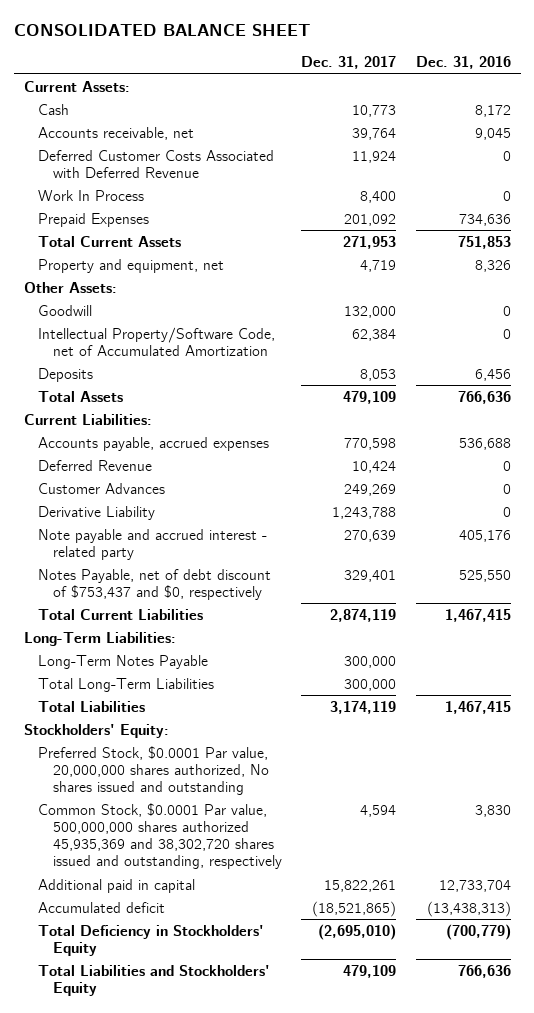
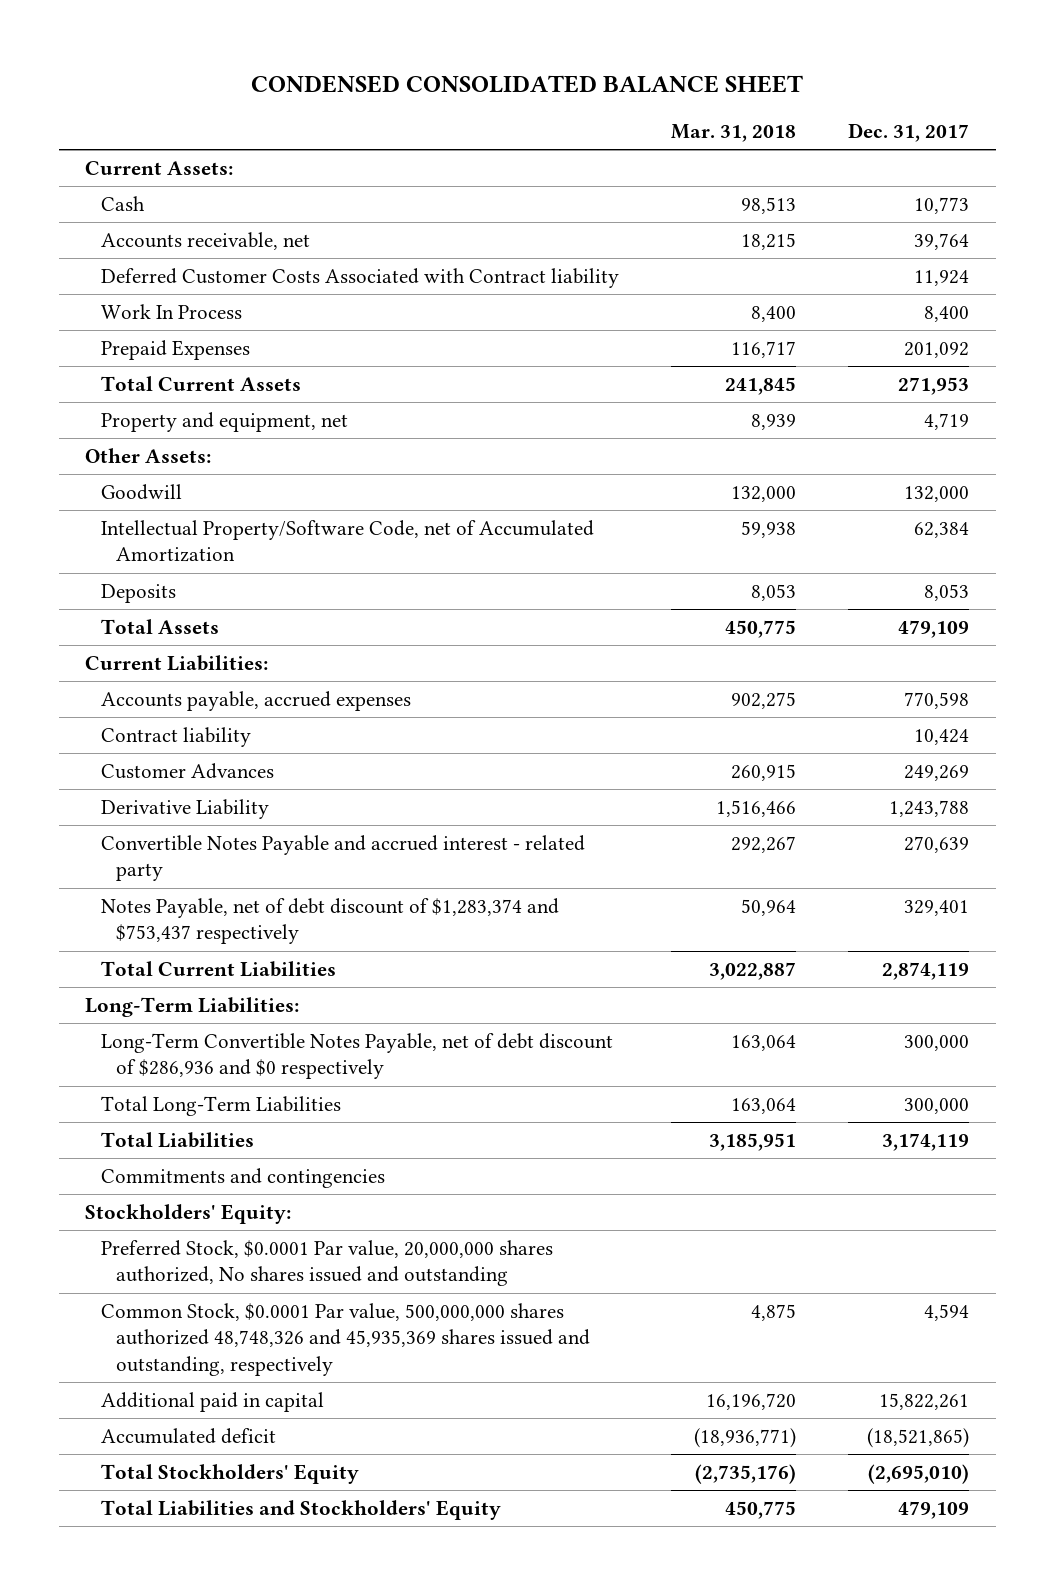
[13,24,310,37] CONSOLIDATED BALANCE SHEET -> [251,74,804,93] CONDENSED CONSOLIDATED BALANCE SHEET
[415,56,511,70] Dec. 31, 2016 -> none
none -> [671,124,797,143] Mar. 31, 2018
[38,149,275,178] Deferred Customer Costs Associated with Deferred Revenue -> [100,268,619,289] Deferred Customer Costs Associated with Contract liability
[38,459,153,471] Deferred Revenue -> [100,727,251,748] Contract liability
[38,528,268,560] Note payable and accrued interest - related party -> [100,835,585,882] Convertible Notes Payable and accrued interest - related party
[38,568,272,600] Notes Payable, net of debt discount of $753,437 and $0, respectively -> [100,898,559,945] Notes Payable, net of debt discount of $1,283,374 and $753,437 respectively
[38,654,209,669] Long-Term Notes Payable -> [100,1033,613,1080] Long-Term Convertible Notes Payable, net of debt discount of $286,936 and $0 respectively
none -> [100,1168,385,1189] Commitments and contingencies
[38,802,282,869] Common Stock, $0.0001 Par value, 500,000,000 shares authorized 45,935,369 and 38,302,720 shares issued and outstanding, respectively -> [100,1303,591,1376] Common Stock, $0.0001 Par value, 500,000,000 shares authorized 48,748,326 and 45,935,369 shares issued and outstanding, respectively
[38,924,265,956] Total Deficiency in Stockholders' Equity -> [100,1464,359,1485] Total Stockholders' Equity

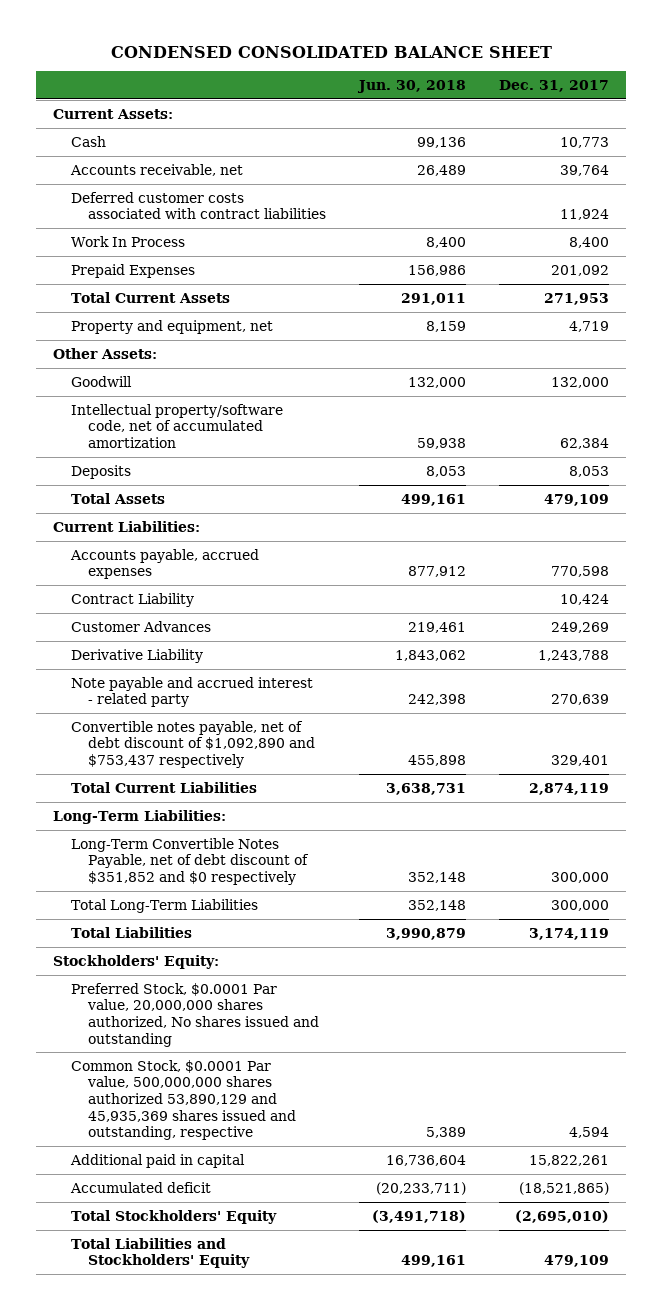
[671,124,797,143] Mar. 31, 2018 -> none
none -> [357,80,467,94] Jun. 30, 2018
[100,268,619,289] Deferred Customer Costs Associated with Contract liability -> [70,191,327,220] Deferred customer costs associated with contract liabilities
[100,520,594,563] Intellectual Property/Software Code, net of Accumulated Amortization -> [70,403,283,448] Intellectual property/software code, net of accumulated amortization
[100,727,251,748] Contract liability -> [70,592,194,607] Contract Liability
[100,835,585,882] Convertible Notes Payable and accrued interest - related party -> [70,676,313,708] Note payable and accrued interest - related party
[100,898,559,945] Notes Payable, net of debt discount of $1,283,374 and $753,437 respectively -> [70,720,316,768] Convertible notes payable, net of debt discount of $1,092,890 and $753,437 respectively
[100,1033,613,1080] Long-Term Convertible Notes Payable, net of debt discount of $286,936 and $0 respectively -> [70,837,310,885] Long-Term Convertible Notes Payable, net of debt discount of $351,852 and $0 respectively
[100,1168,385,1189] Commitments and contingencies -> none
[100,1303,591,1376] Common Stock, $0.0001 Par value, 500,000,000 shares authorized 48,748,326 and 45,935,369 shares issued and outstanding, respectively -> [70,1059,297,1141] Common Stock, $0.0001 Par value, 500,000,000 shares authorized 53,890,129 and 45,935,369 shares issued and outstanding, respective

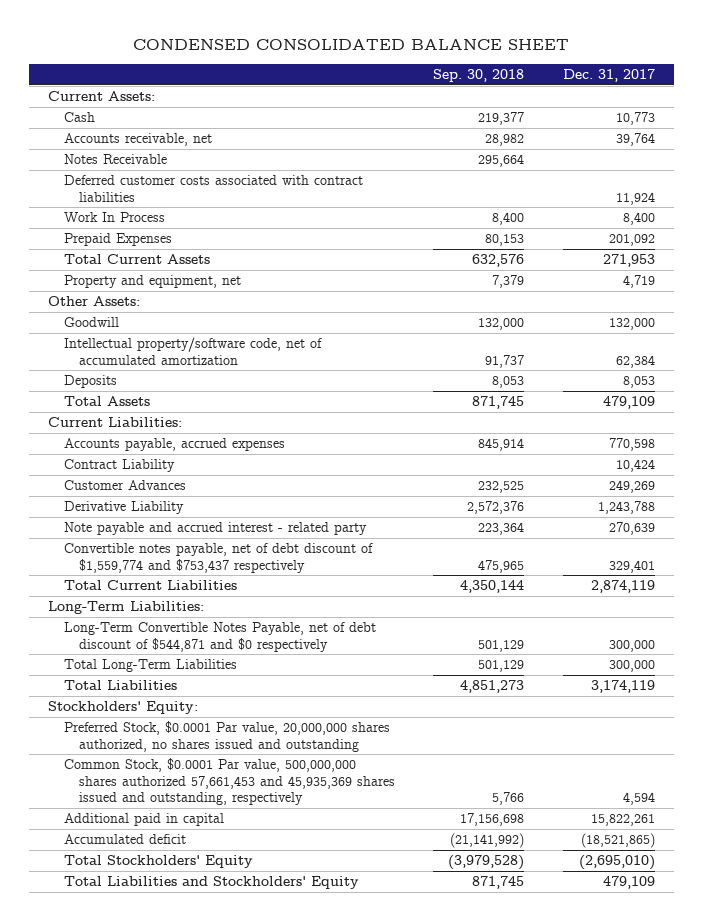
[357,80,467,94] Jun. 30, 2018 -> none
none -> [433,68,525,82] Sep. 30, 2018
none -> [63,154,167,165] Notes Receivable
[70,720,316,768] Convertible notes payable, net of debt discount of $1,092,890 and $753,437 respectively -> [63,543,373,573] Convertible notes payable, net of debt discount of $1,559,774 and $753,437 respectively
[70,837,310,885] Long-Term Convertible Notes Payable, net of debt discount of $351,852 and $0 respectively -> [63,622,376,652] Long-Term Convertible Notes Payable, net of debt discount of $544,871 and $0 respectively
[70,982,320,1047] Preferred Stock, $0.0001 Par value, 20,000,000 shares authorized, No shares issued and outstanding -> [63,721,390,752] Preferred Stock, $0.0001 Par value, 20,000,000 shares authorized, no shares issued and outstanding
[70,1059,297,1141] Common Stock, $0.0001 Par value, 500,000,000 shares authorized 53,890,129 and 45,935,369 shares issued and outstanding, respective -> [63,758,396,806] Common Stock, $0.0001 Par value, 500,000,000 shares authorized 57,661,453 and 45,935,369 shares issued and outstanding, respectively

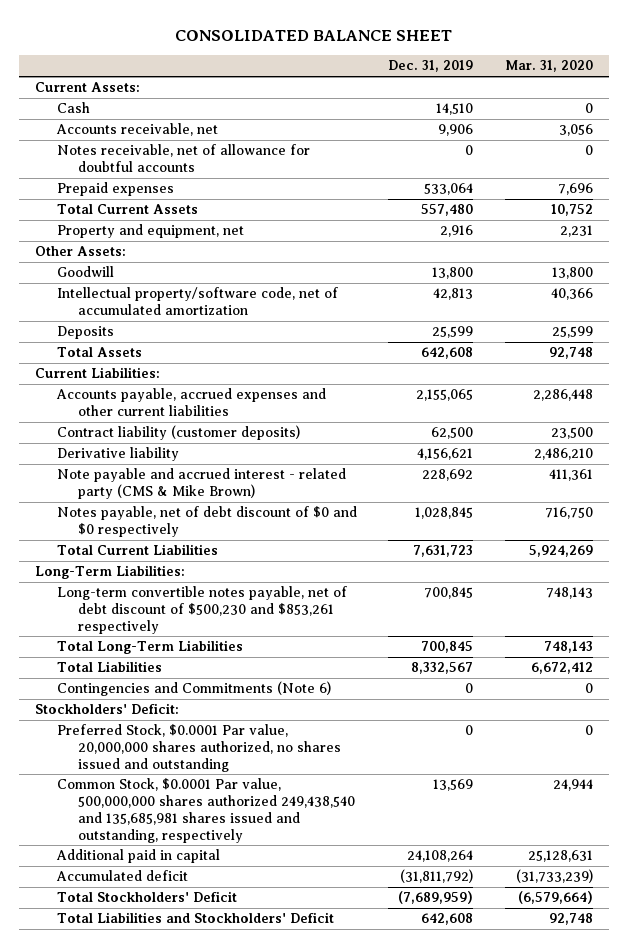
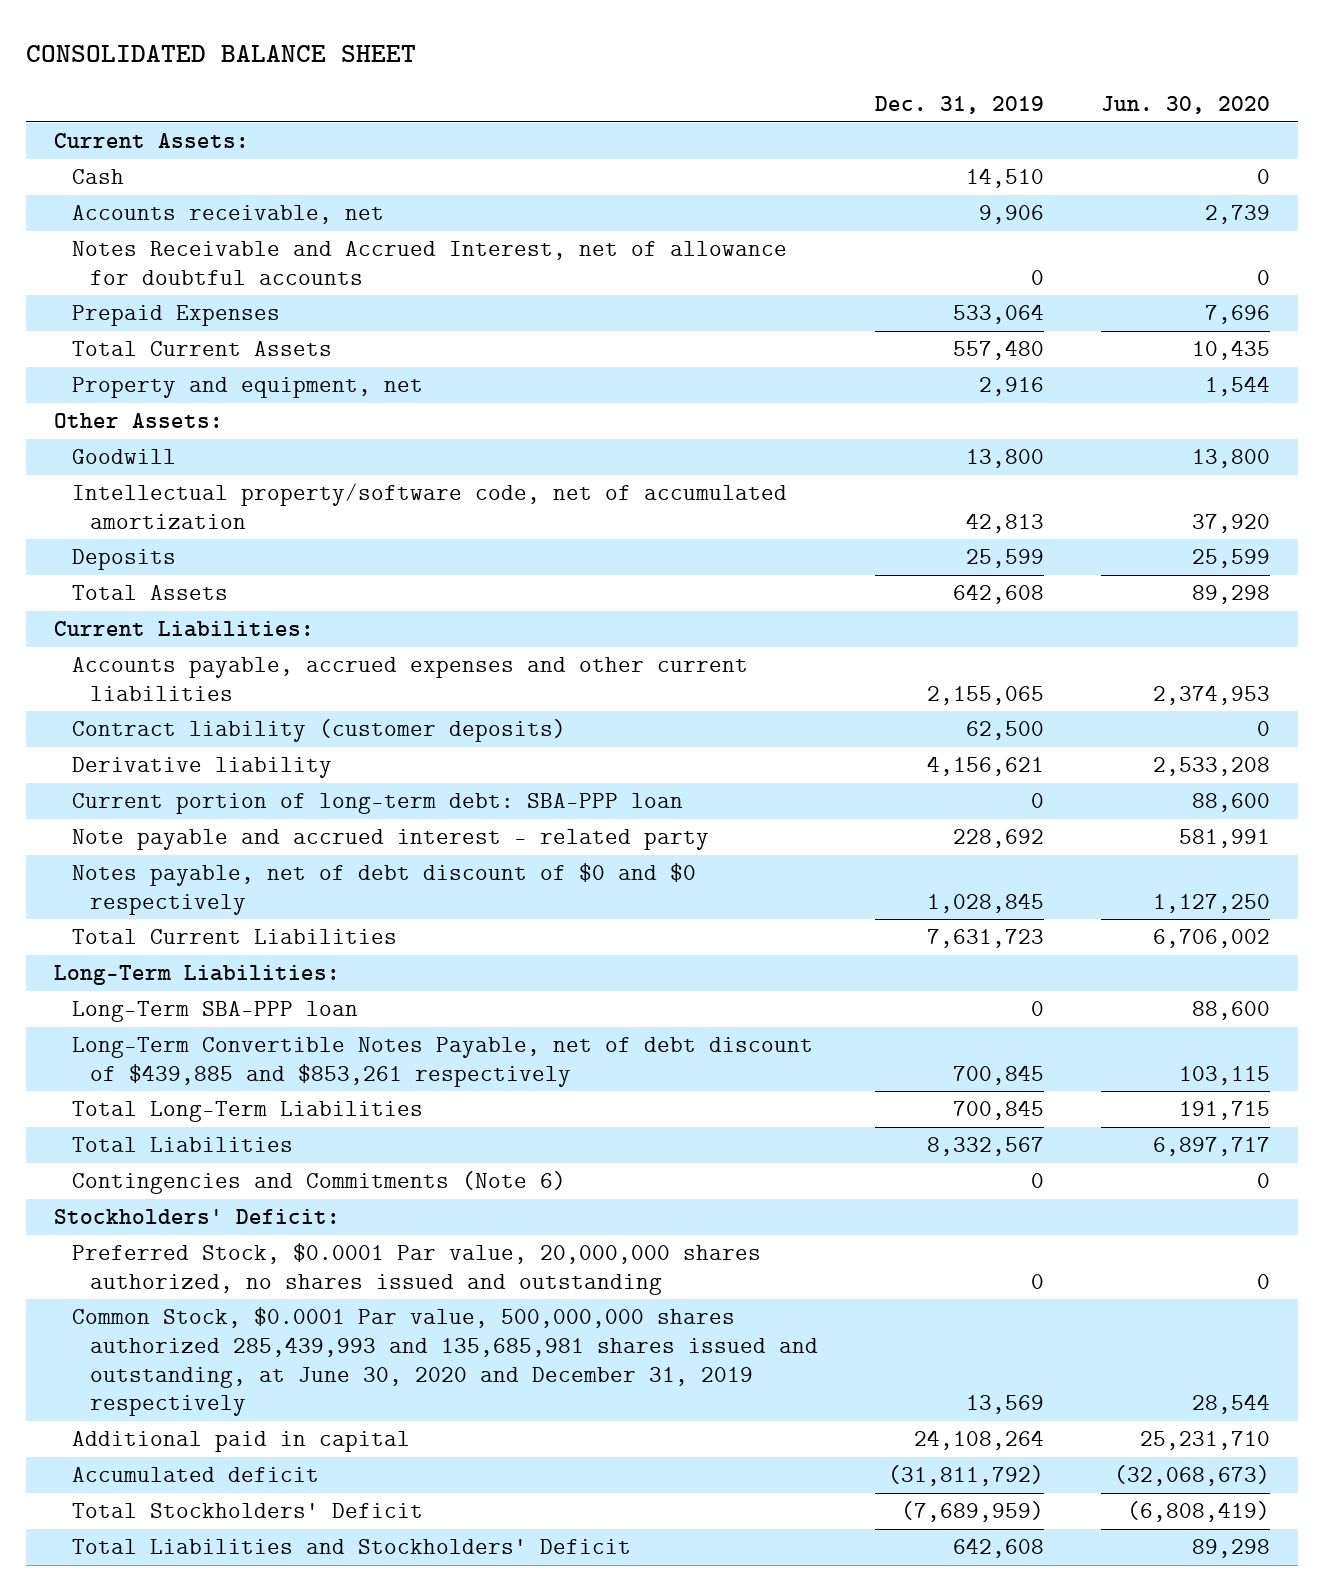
[504,60,593,73] Mar. 31, 2020 -> none
none -> [1100,96,1270,115] Jun. 30, 2020
[56,144,310,173] Notes receivable, net of allowance for doubtful accounts -> [71,241,787,285] Notes Receivable and Accrued Interest, net of allowance for doubtful accounts
[56,182,174,197] Prepaid expenses -> [71,305,280,327] Prepaid Expenses
none -> [71,793,683,815] Current portion of long-term debt: SBA-PPP loan
[56,468,346,500] Note payable and accrued interest - related party (CMS & Mike Brown) -> [71,829,709,851] Note payable and accrued interest - related party
none -> [71,1001,358,1023] Long-Term SBA-PPP loan
[56,586,347,634] Long-term convertible notes payable, net of debt discount of $500,230 and $853,261 respectively -> [71,1037,813,1087] Long-Term Convertible Notes Payable, net of debt discount of $439,885 and $853,261 respectively
[56,778,356,843] Common Stock, $0.0001 Par value, 500,000,000 shares authorized 249,438,540 and 135,685,981 shares issued and outstanding, respectively -> [71,1307,818,1417] Common Stock, $0.0001 Par value, 500,000,000 shares authorized 285,439,993 and 135,685,981 shares issued and outstanding, at June 30, 2020 and December 31, 2019 respectively

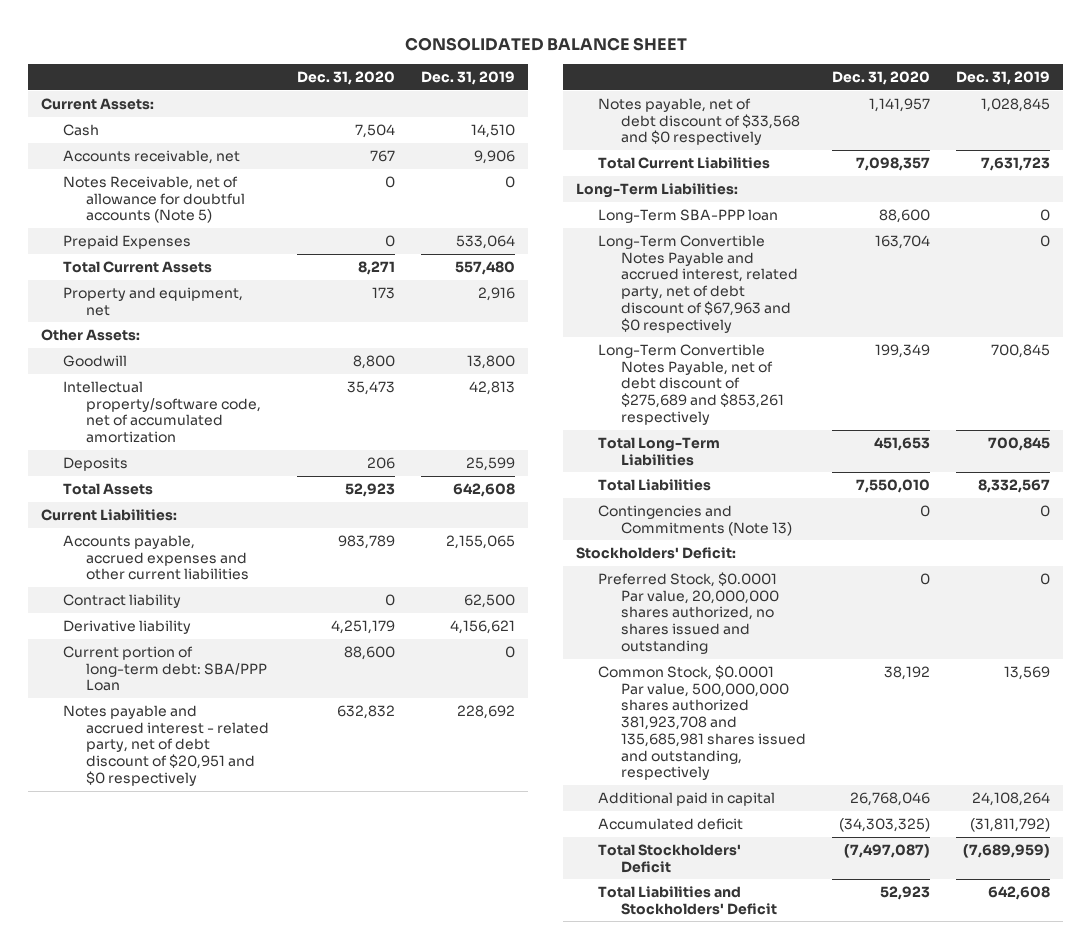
[1100,96,1270,115] Jun. 30, 2020 -> none
none -> [296,70,395,85] Dec. 31, 2020
[71,241,787,285] Notes Receivable and Accrued Interest, net of allowance for doubtful accounts -> [63,175,245,224] Notes Receivable, net of allowance for doubtful accounts (Note 5)
[71,719,566,743] Contract liability (customer deposits) -> [63,593,182,608] Contract liability
[71,793,683,815] Current portion of long-term debt: SBA-PPP loan -> [63,645,267,692] Current portion of long-term debt: SBA/PPP Loan
[71,829,709,851] Note payable and accrued interest - related party -> [63,704,269,786] Notes payable and accrued interest - related party, net of debt discount of $20,951 and $0 respectively
[71,863,696,915] Notes payable, net of debt discount of $0 and $0 respectively -> [598,97,800,146] Notes payable, net of debt discount of $33,568 and $0 respectively
[71,1037,813,1087] Long-Term Convertible Notes Payable, net of debt discount of $439,885 and $853,261 respectively -> [598,234,798,333] Long-Term Convertible Notes Payable and accrued interest, related party, net of debt discount of $67,963 and $0 respectively
[952,1064,1044,1085] 700,845 -> [1039,234,1050,247] 0
none -> [598,343,784,425] Long-Term Convertible Notes Payable, net of debt discount of $275,689 and $853,261 respectively
[71,1171,566,1195] Contingencies and Commitments (Note 6) -> [598,504,792,536] Contingencies and Commitments (Note 13)
[71,1307,818,1417] Common Stock, $0.0001 Par value, 500,000,000 shares authorized 285,439,993 and 135,685,981 shares issued and outstanding, at June 30, 2020 and December 31, 2019 respectively -> [598,664,806,781] Common Stock, $0.0001 Par value, 500,000,000 shares authorized 381,923,708 and 135,685,981 shares issued and outstanding, respectively

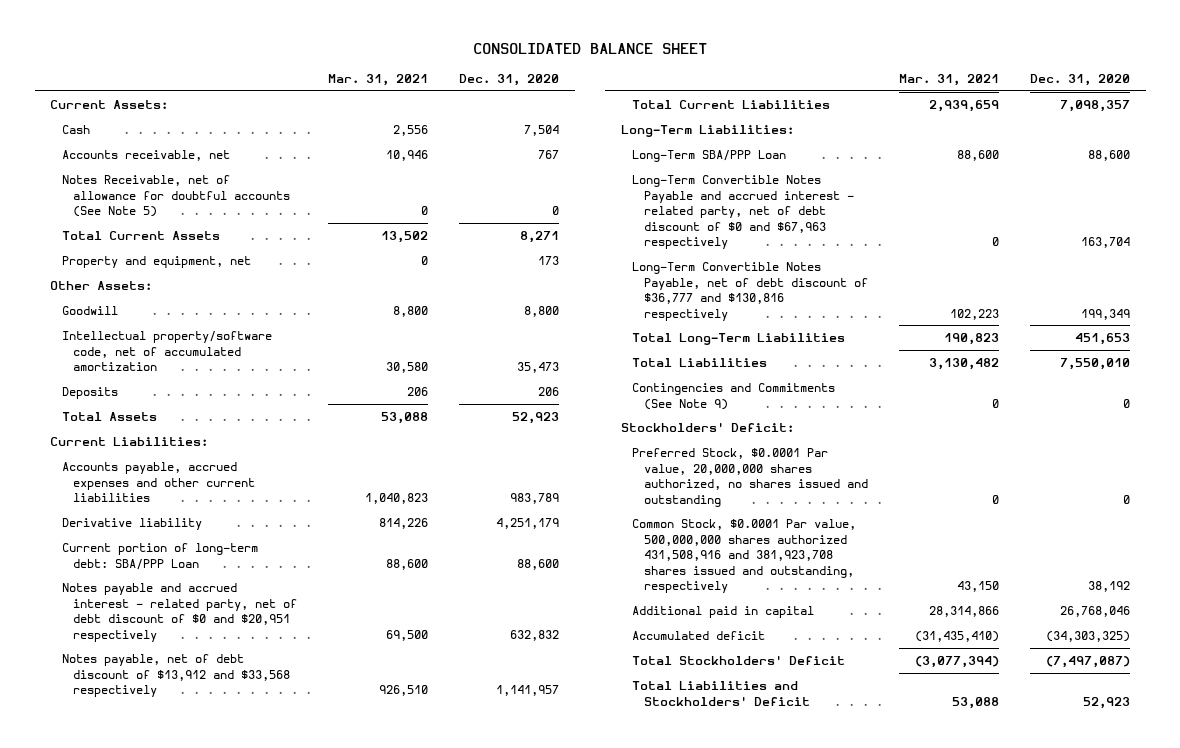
[420,70,515,85] Dec. 31, 2019 -> none
none -> [328,73,429,86] Mar. 31, 2021
[63,234,192,249] Prepaid Expenses -> none
[63,175,245,224] Notes Receivable, net of allowance for doubtful accounts (Note 5) -> [61,175,290,218] Notes Receivable, net of allowance for doubtful accounts (See Note 5)
[63,593,182,608] Contract liability -> none
[63,704,269,786] Notes payable and accrued interest - related party, net of debt discount of $20,951 and $0 respectively -> [61,583,297,642] Notes payable and accrued interest - related party, net of debt discount of $0 and $20,951 respectively
[598,97,800,146] Notes payable, net of debt discount of $33,568 and $0 respectively -> [61,654,290,698] Notes payable, net of debt discount of $13,912 and $33,568 respectively
[598,208,779,223] Long-Term SBA-PPP loan -> [632,150,787,163] Long-Term SBA/PPP Loan
[598,234,798,333] Long-Term Convertible Notes Payable and accrued interest, related party, net of debt discount of $67,963 and $0 respectively -> [632,175,854,250] Long-Term Convertible Notes Payable and accrued interest - related party, net of debt discount of $0 and $67,963 respectively
[598,343,784,425] Long-Term Convertible Notes Payable, net of debt discount of $275,689 and $853,261 respectively -> [632,262,868,321] Long-Term Convertible Notes Payable, net of debt discount of $36,777 and $130,816 respectively
[598,504,792,536] Contingencies and Commitments (Note 13) -> [632,383,836,410] Contingencies and Commitments (See Note 9)
[598,664,806,781] Common Stock, $0.0001 Par value, 500,000,000 shares authorized 381,923,708 and 135,685,981 shares issued and outstanding, respectively -> [632,519,857,594] Common Stock, $0.0001 Par value, 500,000,000 shares authorized 431,508,916 and 381,923,708 shares issued and outstanding, respectively

